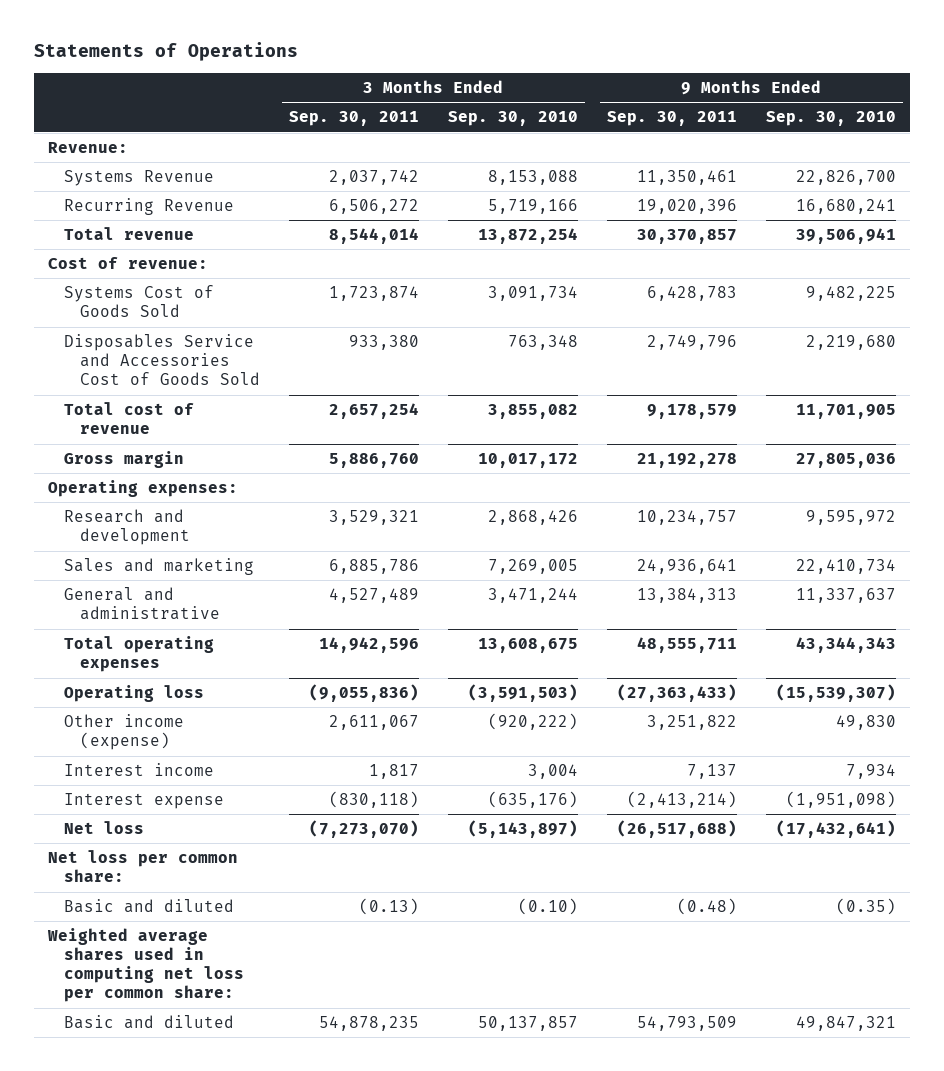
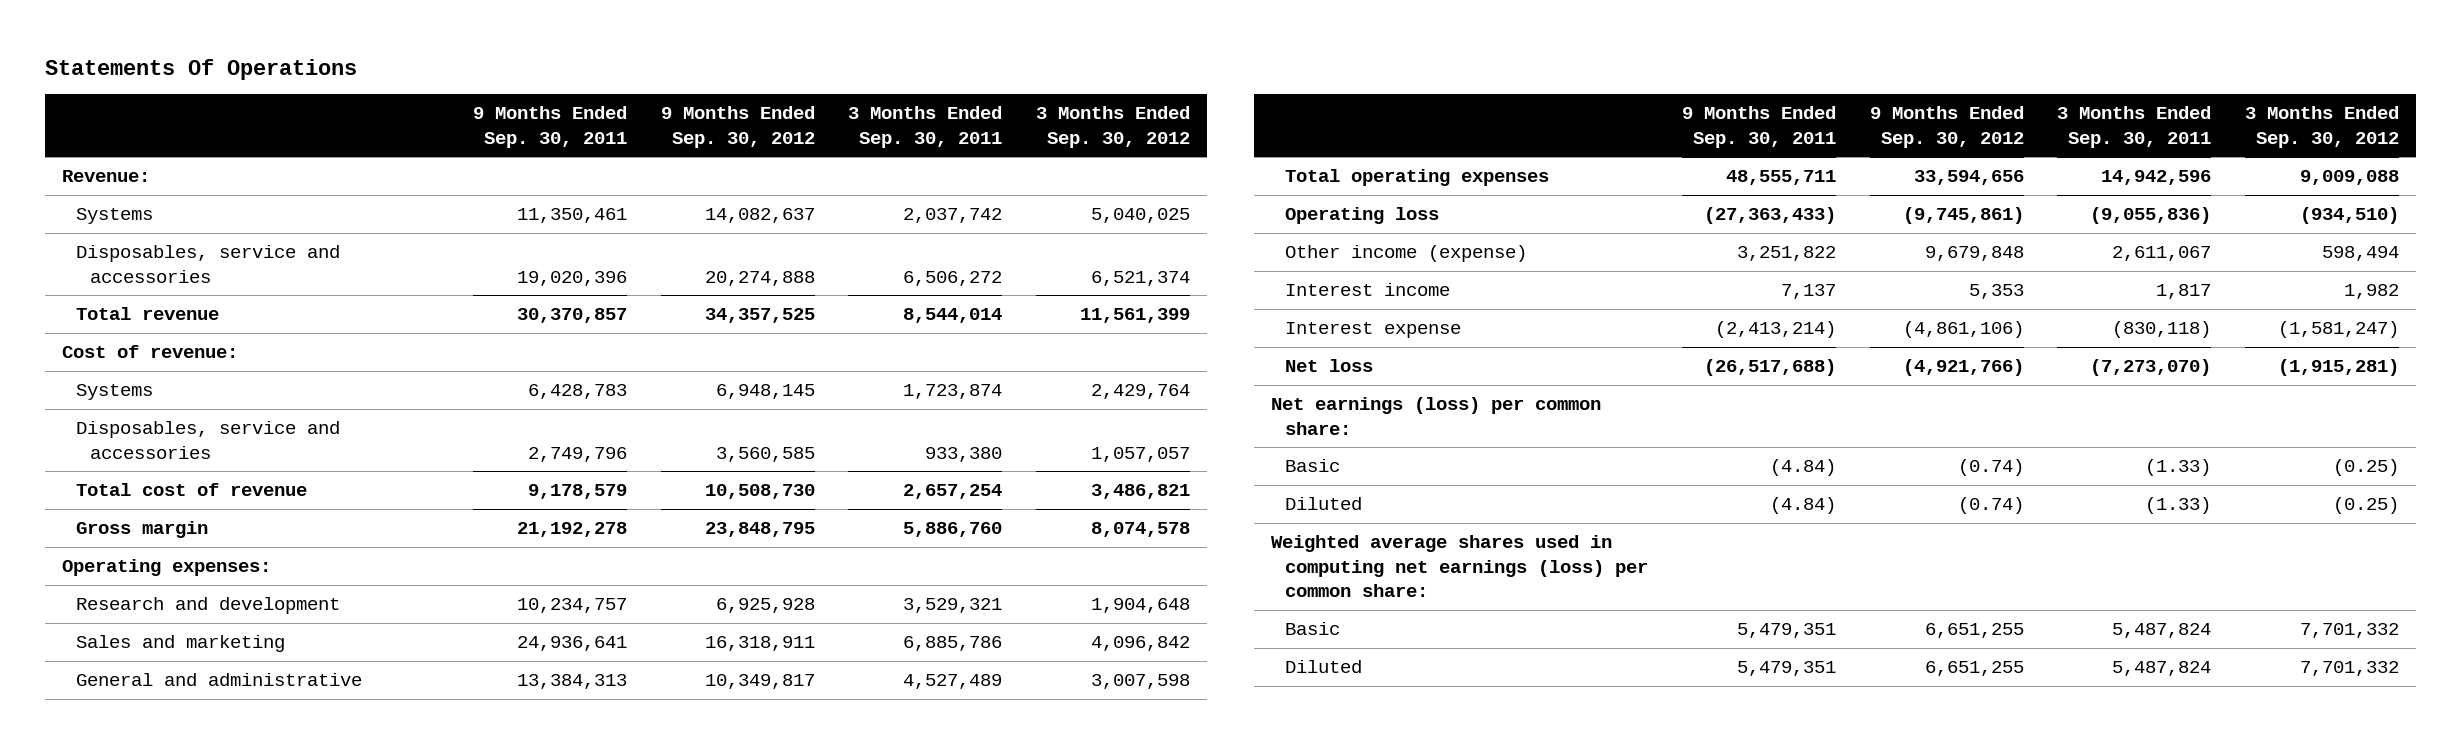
[33,42,298,62] Statements of Operations -> [45,58,358,80] Statements Of Operations
[447,111,578,127] Sep. 30, 2010 -> none
[765,111,896,127] Sep. 30, 2010 -> none
none -> [660,106,815,148] 9 Months Ended Sep. 30, 2012
none -> [1036,106,1191,148] 3 Months Ended Sep. 30, 2012
[63,170,214,187] Systems Revenue -> [76,208,154,225] Systems
[63,198,234,216] Recurring Revenue -> [76,245,341,283] Disposables, service and accessories
[63,285,214,318] Systems Cost of Goods Sold -> [76,384,154,401] Systems
[63,334,260,386] Disposables Service and Accessories Cost of Goods Sold -> [76,421,341,459] Disposables, service and accessories
[63,899,234,914] Basic and diluted -> none
[63,1015,234,1030] Basic and diluted -> none
[48,850,239,883] Net loss per common share: -> [1271,397,1602,435] Net earnings (loss) per common share:
none -> [1285,459,1341,473] Basic
none -> [1285,497,1363,511] Diluted
[47,928,244,1003] Weighted average shares used in computing net loss per common share: -> [1271,535,1649,597] Weighted average shares used in computing net earnings (loss) per common share:
none -> [1285,622,1341,636] Basic
none -> [1285,660,1363,674] Diluted

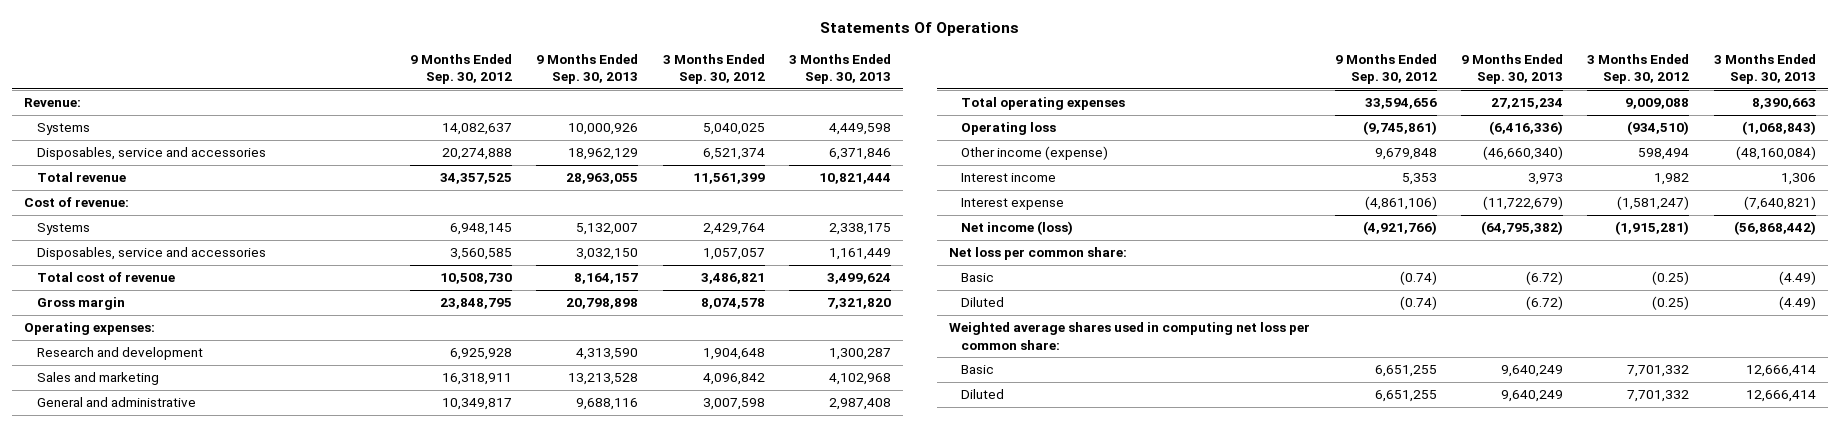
[472,106,627,148] 9 Months Ended Sep. 30, 2011 -> none
[848,106,1003,148] 3 Months Ended Sep. 30, 2011 -> none
none -> [536,53,639,85] 9 Months Ended Sep. 30, 2013
none -> [788,53,891,85] 3 Months Ended Sep. 30, 2013
[1285,359,1374,373] Net loss -> [961,221,1074,236] Net income (loss)
[1271,397,1602,435] Net earnings (loss) per common share: -> [949,247,1128,261] Net loss per common share:
[1271,535,1649,597] Weighted average shares used in computing net earnings (loss) per common share: -> [949,322,1311,350] Weighted average shares used in computing net loss per common share:

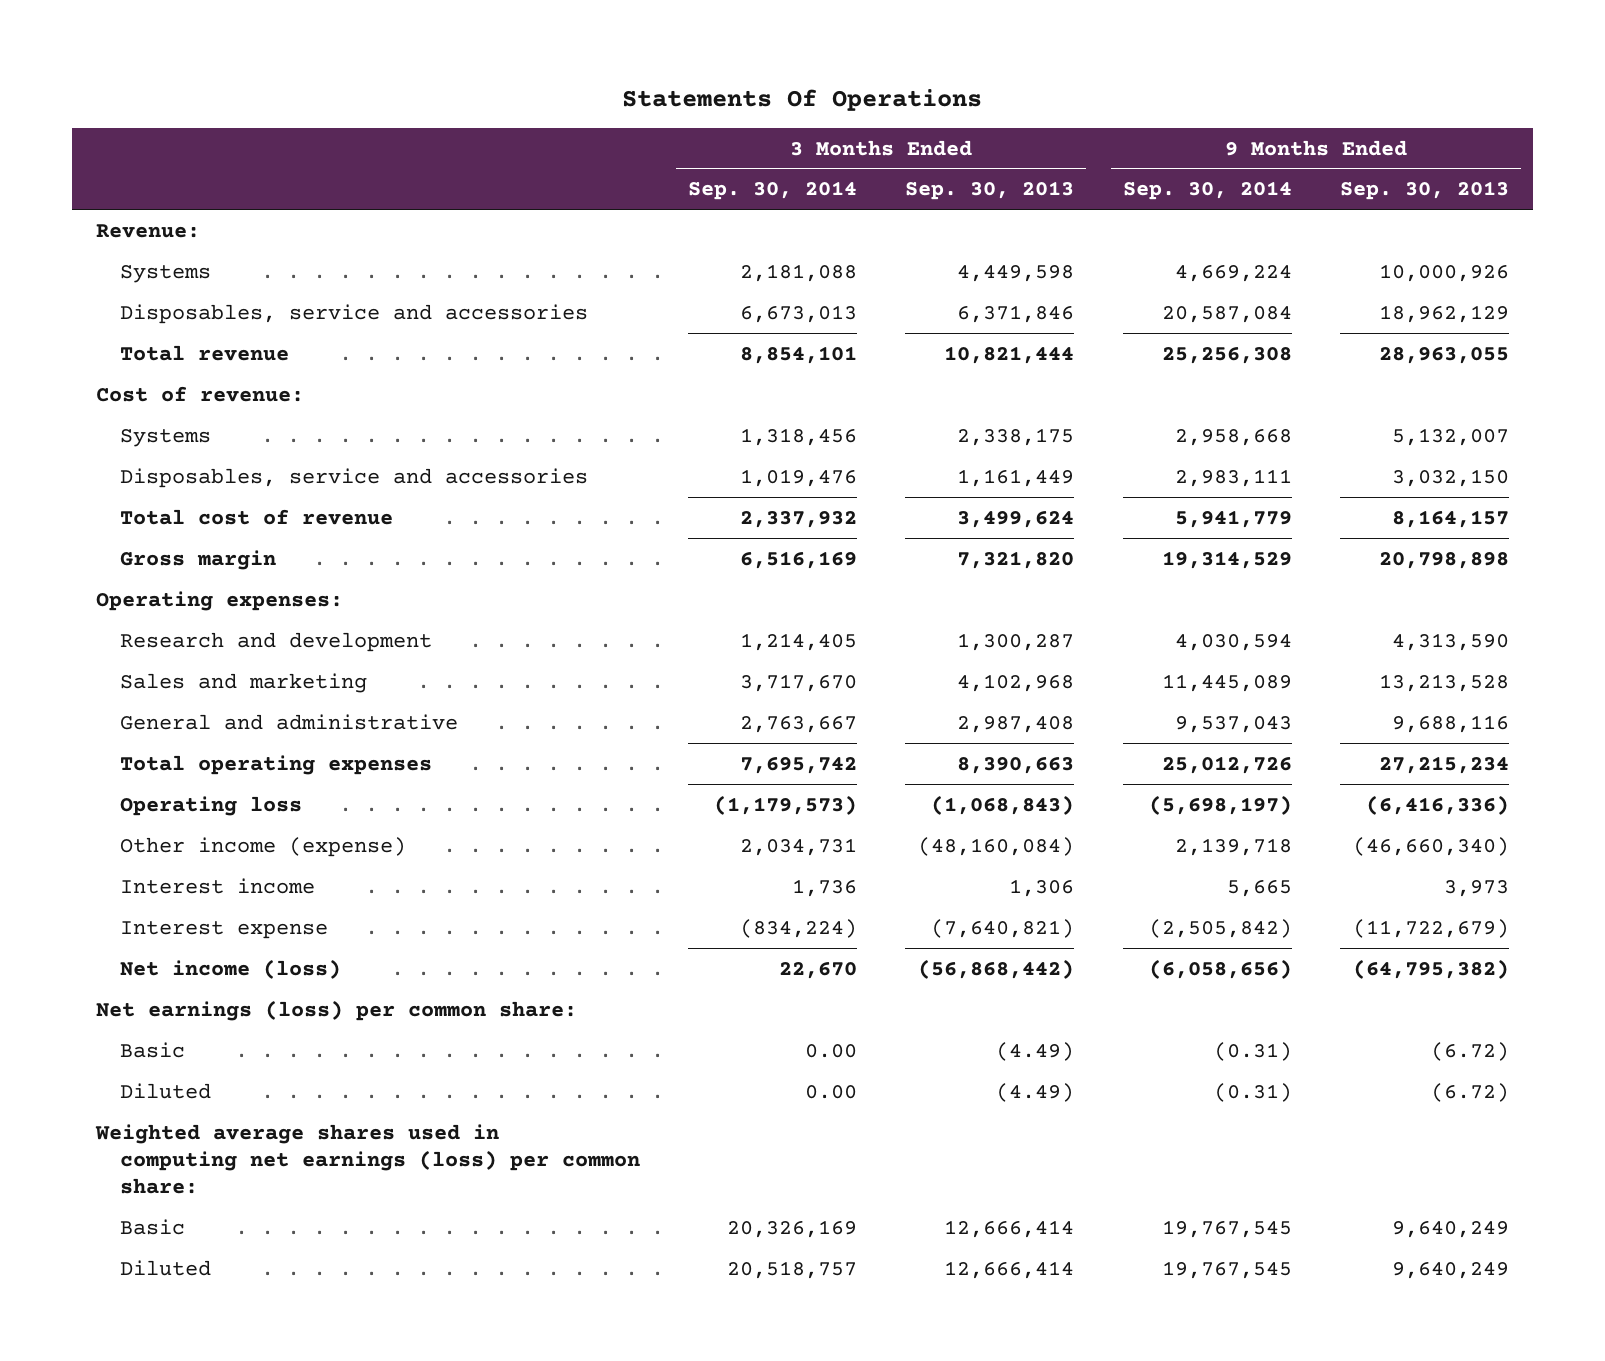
[409,53,512,85] 9 Months Ended Sep. 30, 2012 -> none
[662,53,765,85] 3 Months Ended Sep. 30, 2012 -> none
none -> [688,181,858,201] Sep. 30, 2014
none -> [1122,181,1292,201] Sep. 30, 2014
[949,247,1128,261] Net loss per common share: -> [95,999,577,1021] Net earnings (loss) per common share:
[949,322,1311,350] Weighted average shares used in computing net loss per common share: -> [94,1123,641,1195] Weighted average shares used in computing net earnings (loss) per common share:

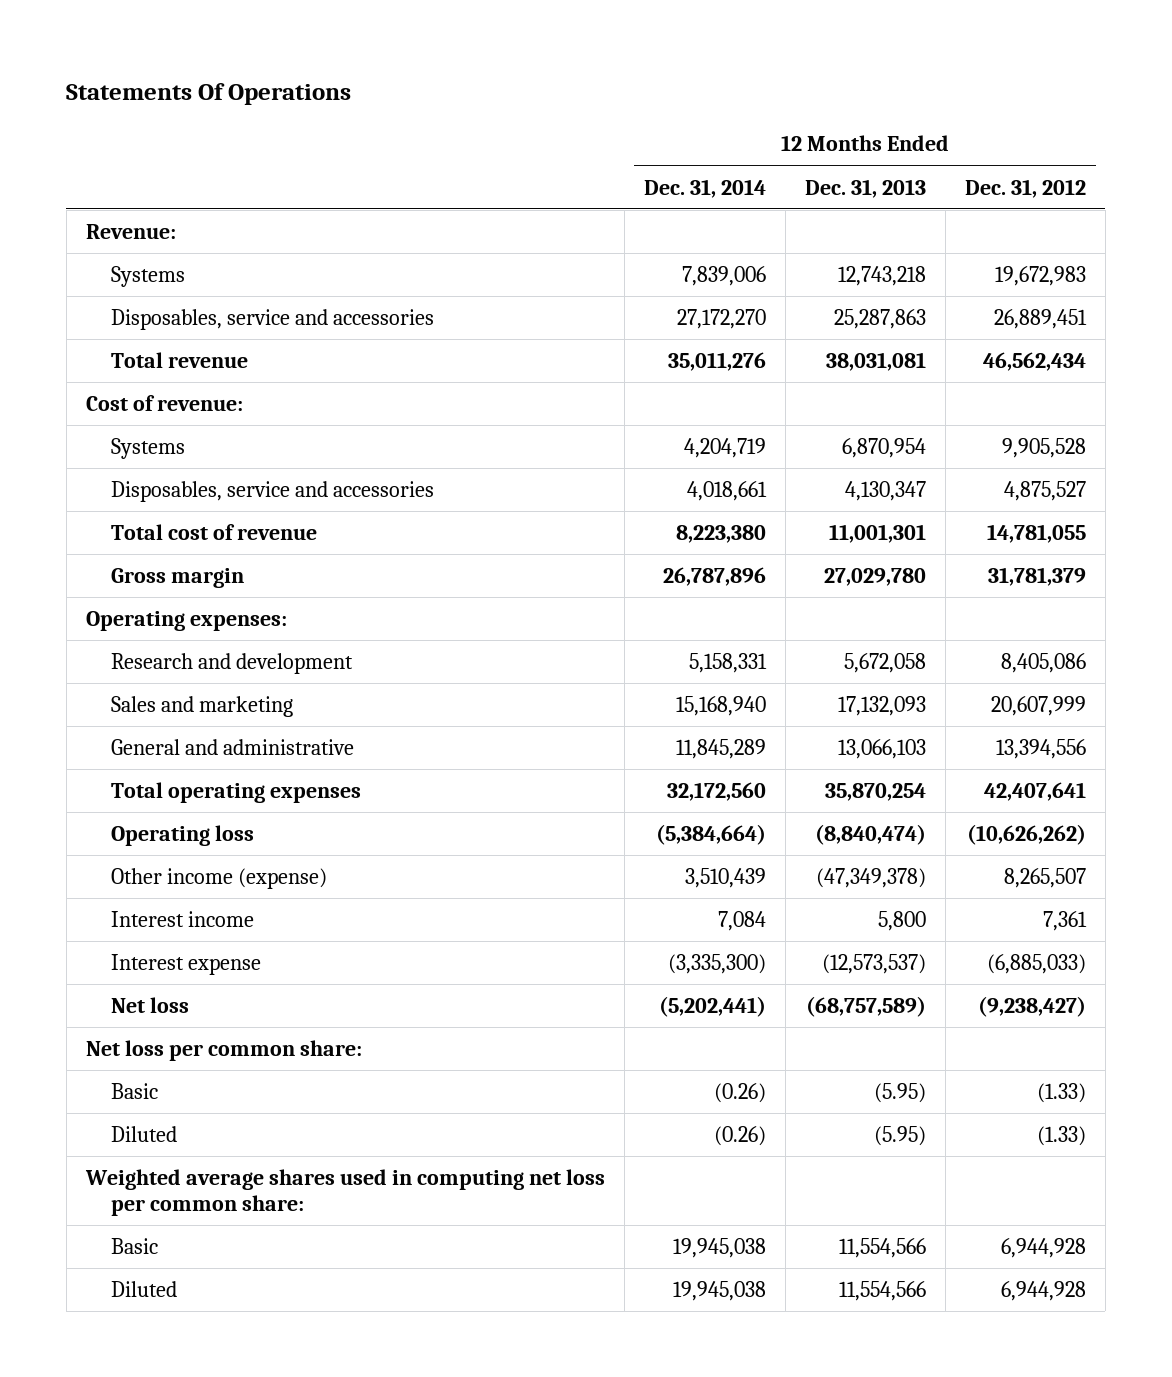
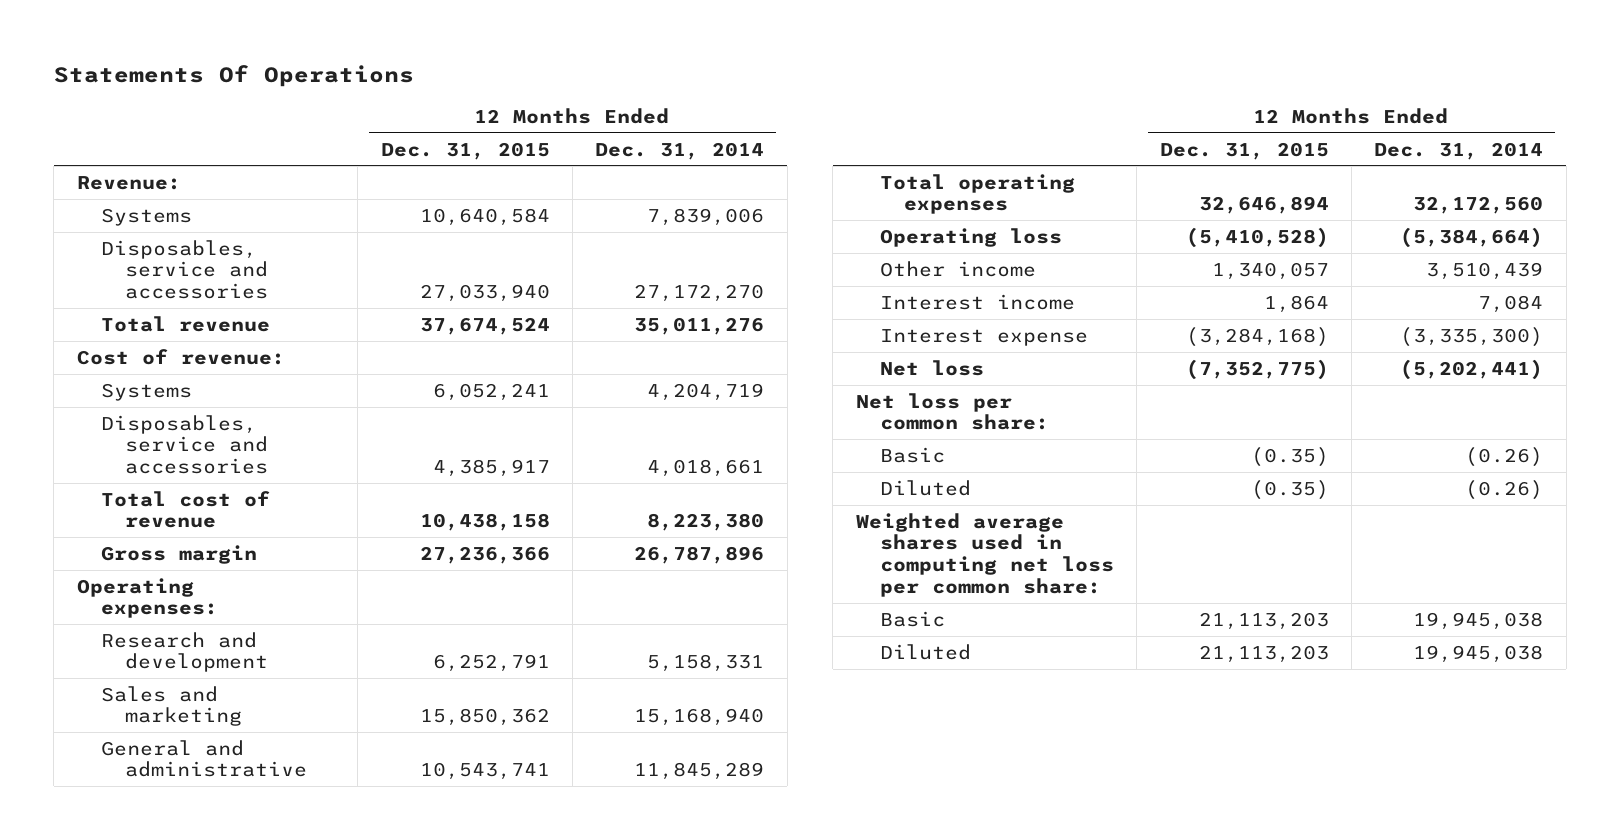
[804,178,926,198] Dec. 31, 2013 -> none
[964,178,1086,198] Dec. 31, 2012 -> none
none -> [380,141,550,160] Dec. 31, 2015
[110,868,327,890] Other income (expense) -> [879,260,1036,277] Other income

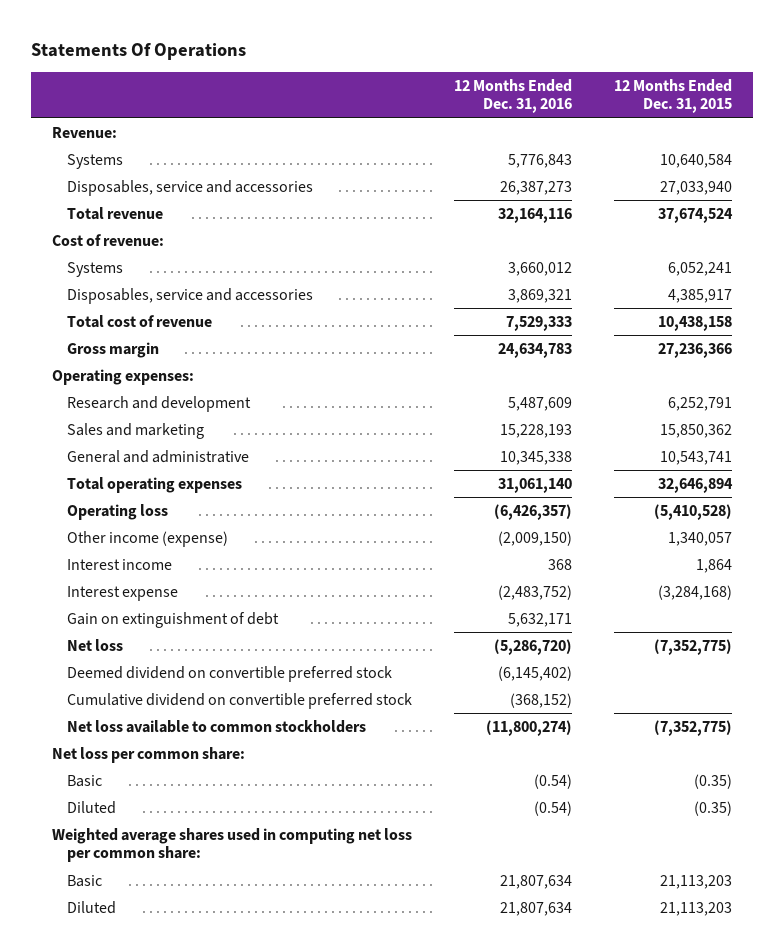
[595,141,765,160] Dec. 31, 2014 -> none
none -> [454,78,573,114] 12 Months Ended Dec. 31, 2016
[879,260,1036,277] Other income -> [67,530,229,547] Other income (expense)
none -> [67,611,280,628] Gain on extinguishment of debt
none -> [67,665,393,682] Deemed dividend on convertible preferred stock
none -> [67,692,413,709] Cumulative dividend on convertible preferred stock
none -> [67,719,367,733] Net loss available to common stockholders

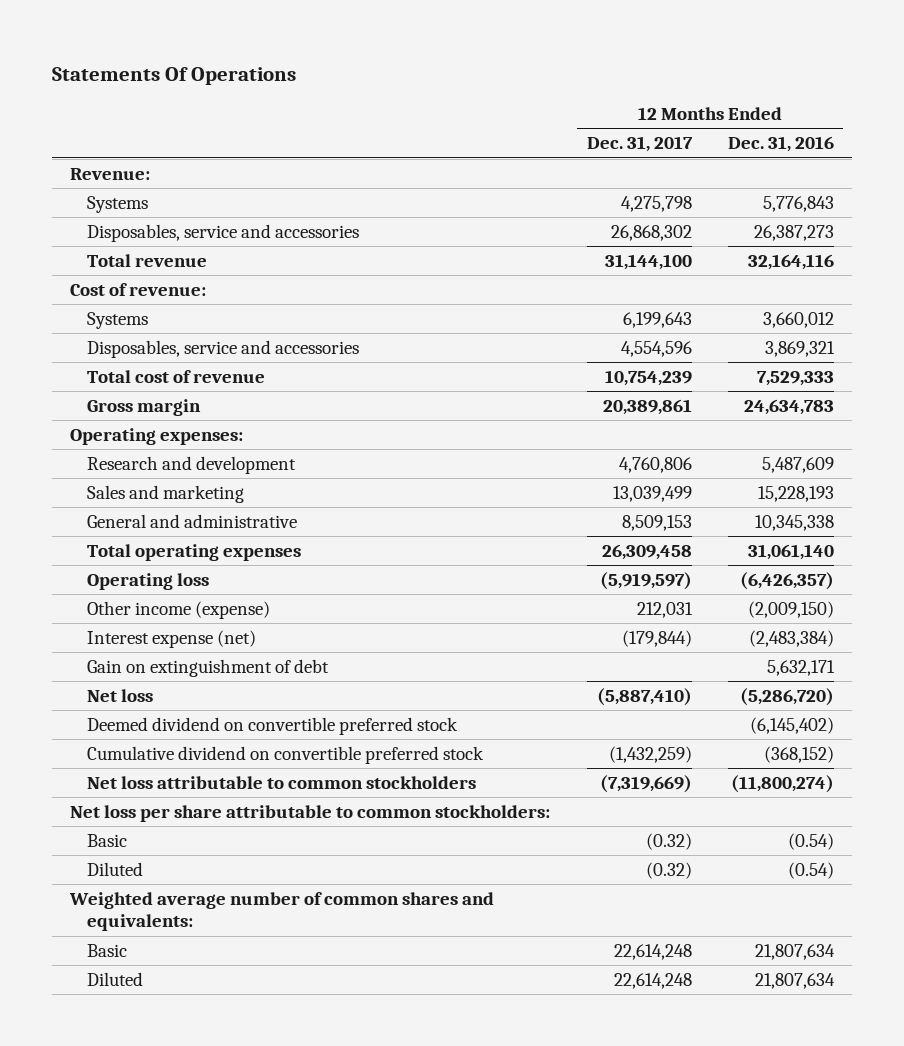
[613,78,732,114] 12 Months Ended Dec. 31, 2015 -> none
none -> [586,136,693,153] Dec. 31, 2017
[67,558,173,570] Interest income -> none
[67,585,179,601] Interest expense -> [86,629,256,648] Interest expense (net)
[498,584,573,600] (2,483,752) -> [748,629,834,647] (2,483,384)
[67,719,367,733] Net loss available to common stockholders -> [86,775,476,789] Net loss attributable to common stockholders
[52,746,246,763] Net loss per common share: -> [70,804,551,822] Net loss per share attributable to common stockholders:
[52,827,413,863] Weighted average shares used in computing net loss per common share: -> [69,891,495,932] Weighted average number of common shares and equivalents:

